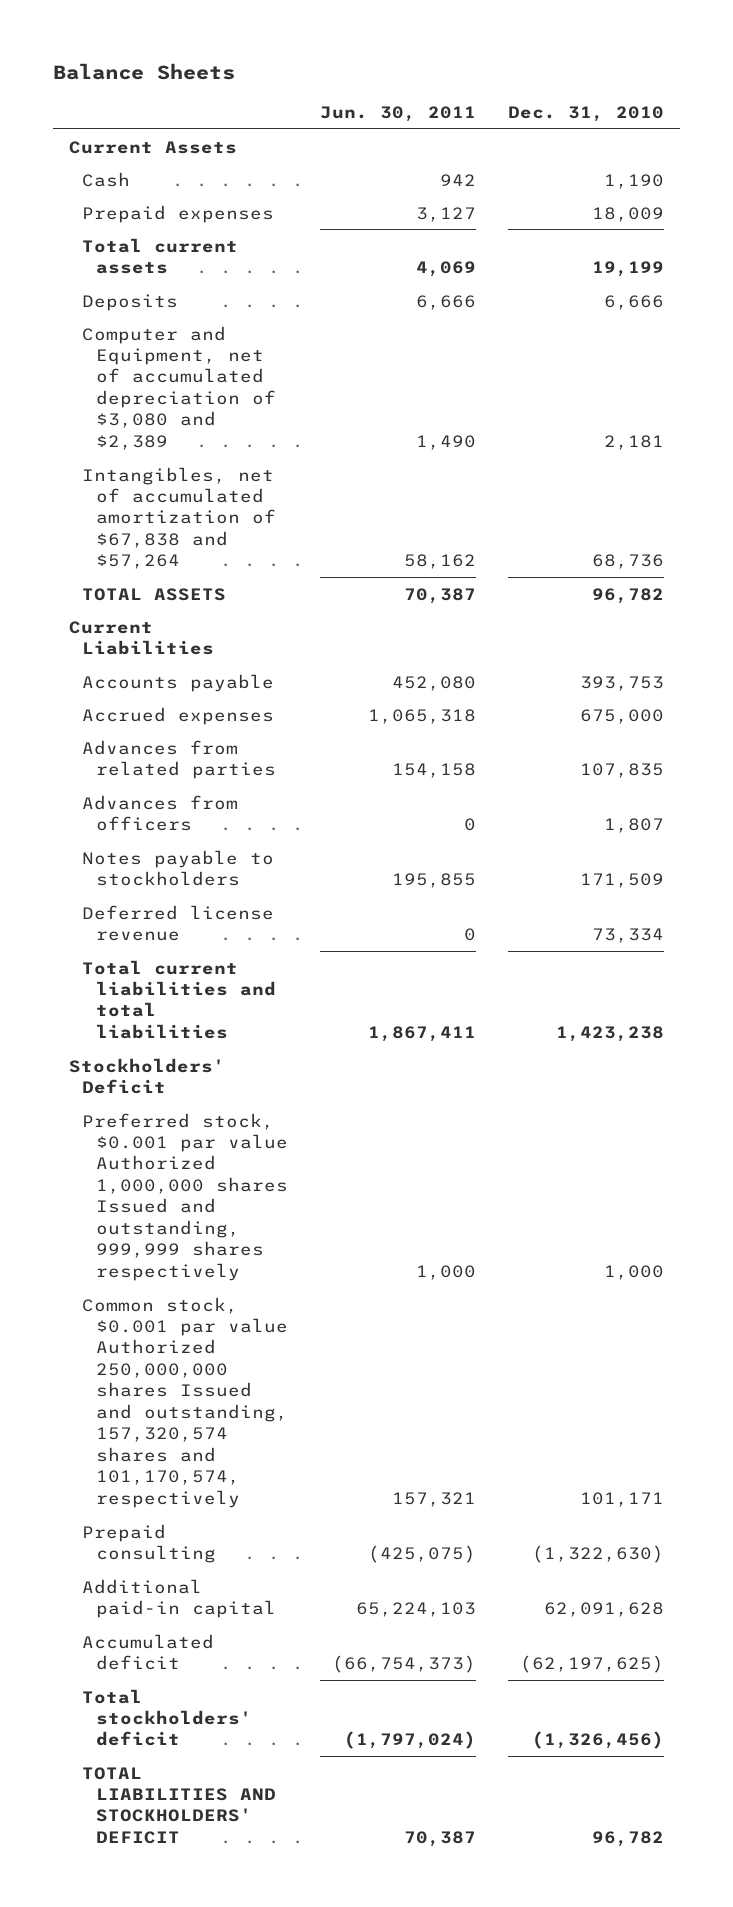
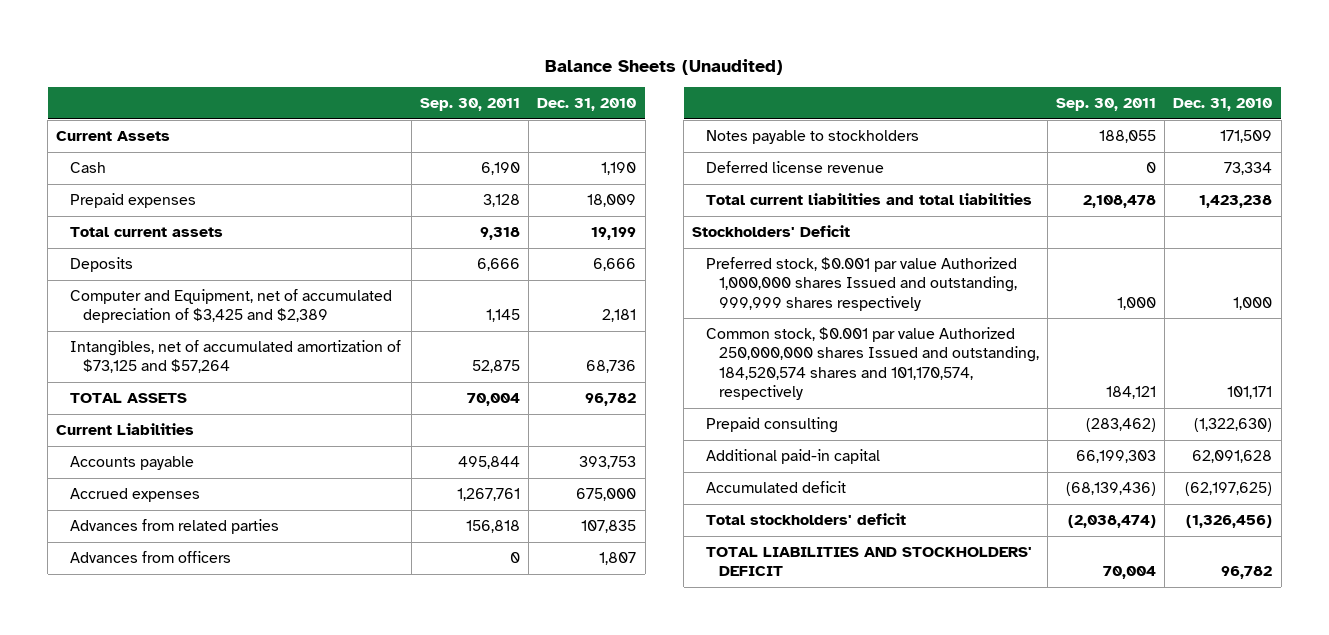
[53,62,236,80] Balance Sheets -> [545,58,784,75] Balance Sheets (Unaudited)
[319,105,476,122] Jun. 30, 2011 -> none
none -> [420,98,521,112] Sep. 30, 2011
[82,325,276,450] Computer and Equipment, net of accumulated depreciation of $3,080 and $2,389 -> [69,289,392,324] Computer and Equipment, net of accumulated depreciation of $3,425 and $2,389
[82,466,276,570] Intangibles, net of accumulated amortization of $67,838 and $57,264 -> [69,340,401,374] Intangibles, net of accumulated amortization of $73,125 and $57,264
[82,1296,288,1508] Common stock, $0.001 par value Authorized 250,000,000 shares Issued and outstanding, 157,320,574 shares and 101,170,574, respectively -> [705,327,1039,401] Common stock, $0.001 par value Authorized 250,000,000 shares Issued and outstanding, 184,520,574 shares and 101,170,574, respectively

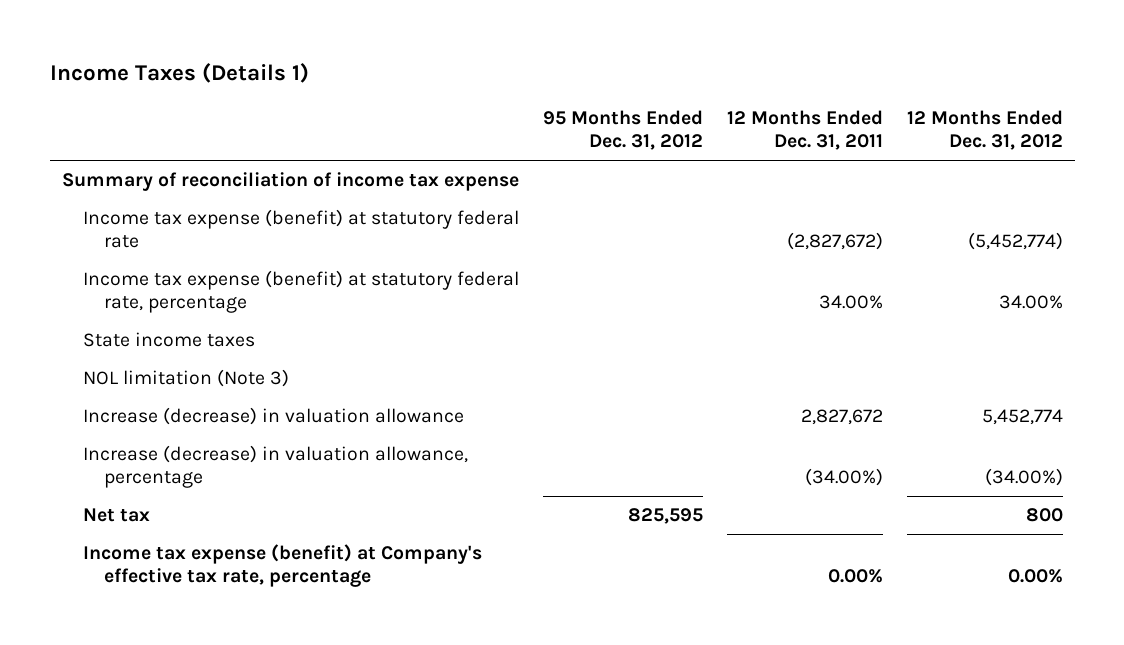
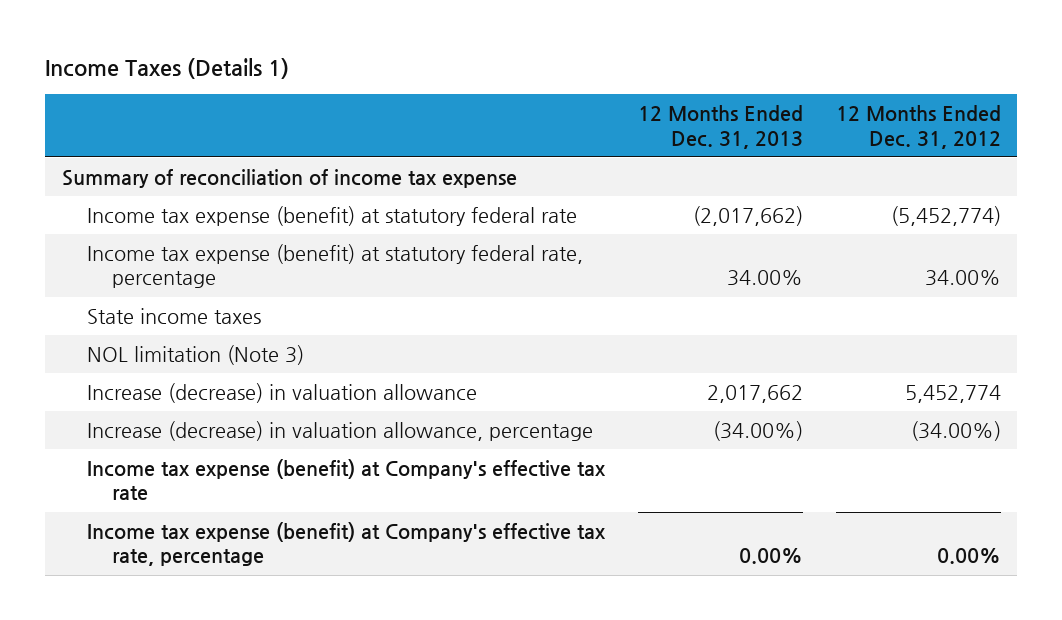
[542,110,703,151] 95 Months Ended Dec. 31, 2012 -> none
[726,110,883,151] 12 Months Ended Dec. 31, 2011 -> none
none -> [637,105,803,149] 12 Months Ended Dec. 31, 2013
[82,507,150,522] Net tax -> none
none -> [86,458,606,501] Income tax expense (benefit) at Company's effective tax rate

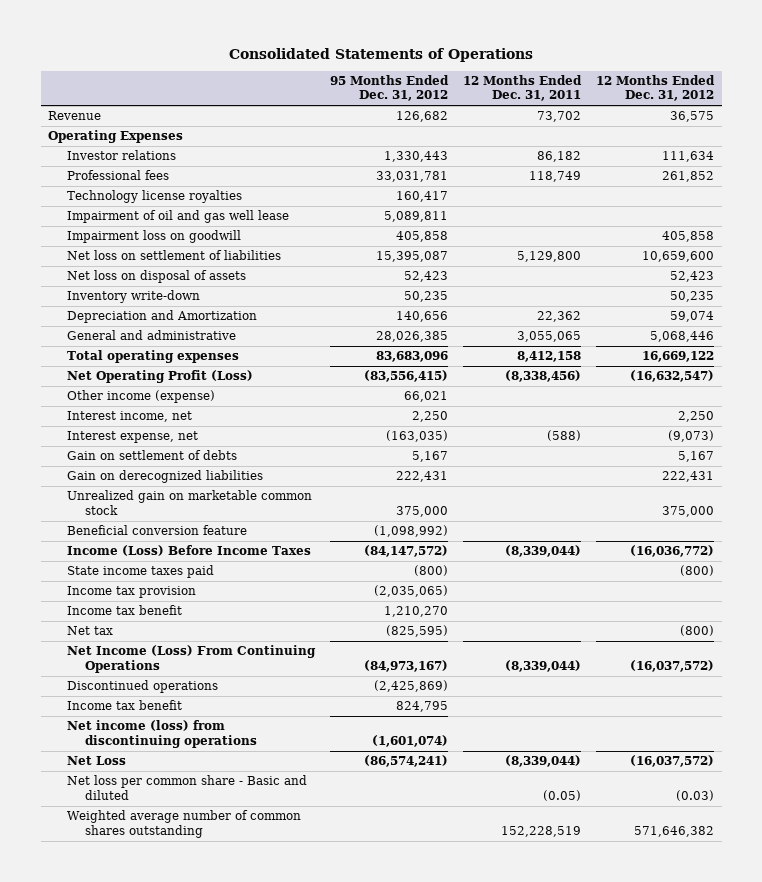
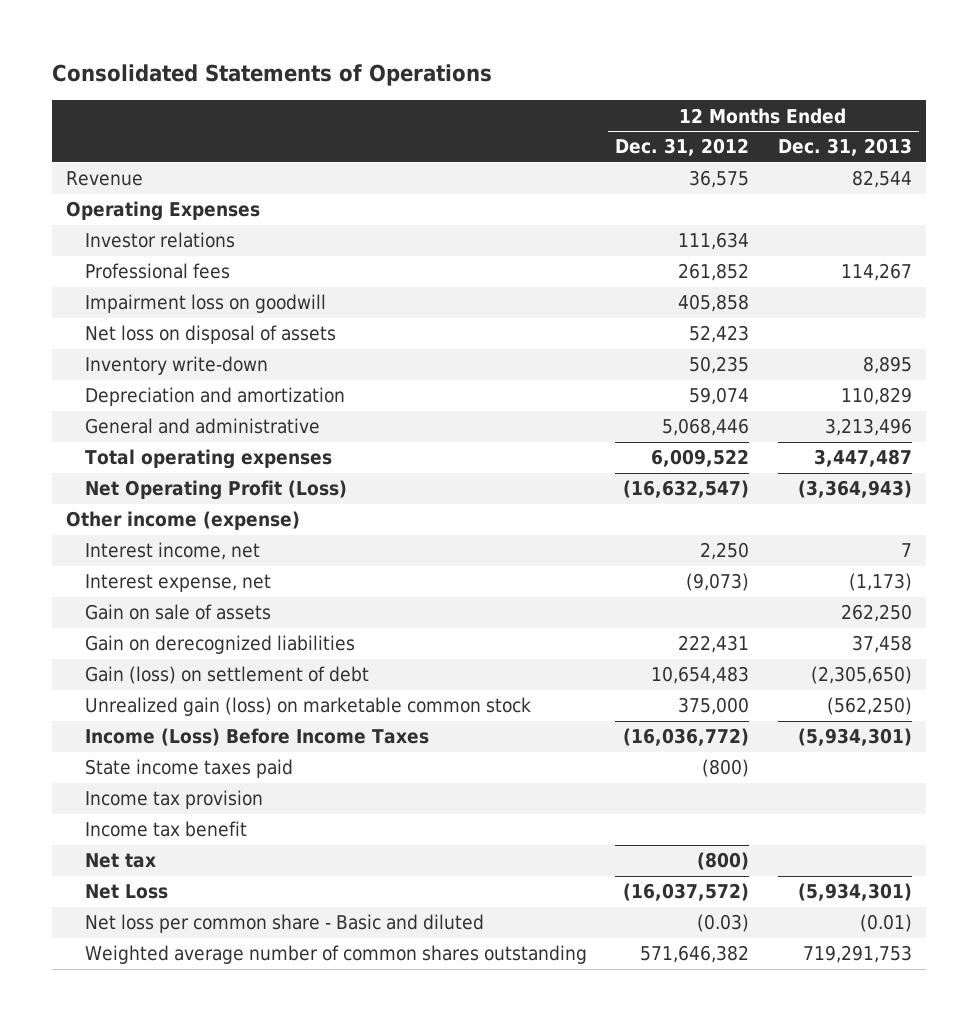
[329,74,449,102] 95 Months Ended Dec. 31, 2012 -> none
[462,74,582,102] 12 Months Ended Dec. 31, 2011 -> none
none -> [777,138,912,157] Dec. 31, 2013
[66,190,242,204] Technology license royalties -> none
[66,210,289,224] Impairment of oil and gas well lease -> none
[66,250,281,261] Net loss on settlement of liabilities -> none
[66,310,257,324] Depreciation and Amortization -> [85,387,346,407] Depreciation and amortization
[642,351,715,363] 16,669,122 -> [651,449,750,468] 6,009,522
[66,450,237,461] Gain on settlement of debts -> none
none -> [85,604,272,621] Gain on sale of assets
[66,525,247,536] Beneficial conversion feature -> none
none -> [85,666,370,685] Gain (loss) on settlement of debt
[66,490,312,515] Unrealized gain on marketable common stock -> [85,697,532,717] Unrealized gain (loss) on marketable common stock
[66,645,316,673] Net Income (Loss) From Continuing Operations -> none
[66,680,218,694] Discontinued operations -> none
[66,700,182,711] Income tax benefit -> none
[66,720,257,748] Net income (loss) from discontinuing operations -> none

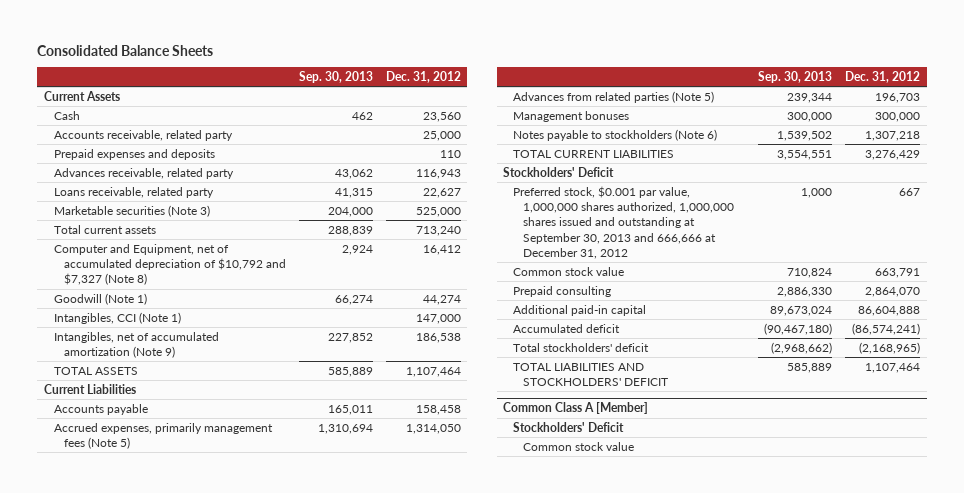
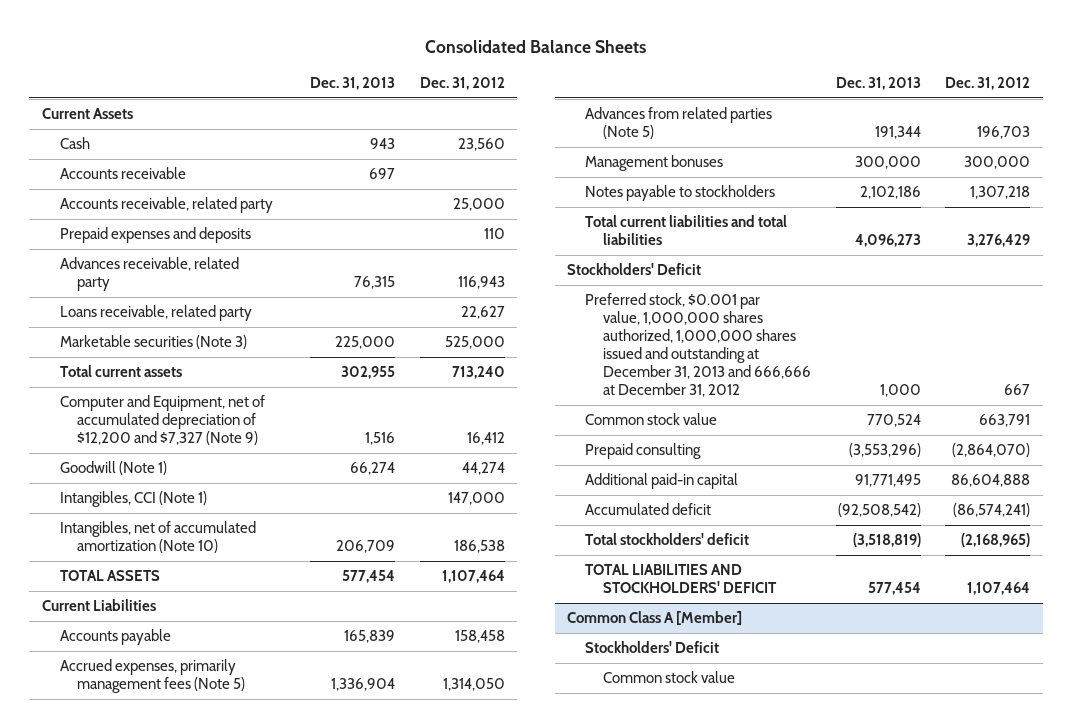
[298,71,373,84] Sep. 30, 2013 -> none
none -> [310,77,396,91] Dec. 31, 2013
none -> [59,167,186,180] Accounts receivable
[53,243,286,286] Computer and Equipment, net of accumulated depreciation of $10,792 and $7,327 (Note 8) -> [59,395,265,446] Computer and Equipment, net of accumulated depreciation of $12,200 and $7,327 (Note 9)
[53,331,219,359] Intangibles, net of accumulated amortization (Note 9) -> [59,521,256,554] Intangibles, net of accumulated amortization (Note 10)
[513,128,718,141] Notes payable to stockholders (Note 6) -> [585,185,776,202] Notes payable to stockholders
[513,149,675,158] TOTAL CURRENT LIABILITIES -> [585,215,788,246] Total current liabilities and total liabilities
[513,185,735,259] Preferred stock, $0.001 par value, 1,000,000 shares authorized, 1,000,000 shares issued and outstanding at September 30, 2013 and 666,666 at December 31, 2012 -> [585,293,811,398] Preferred stock, $0.001 par value, 1,000,000 shares authorized, 1,000,000 shares issued and outstanding at December 31, 2013 and 666,666 at December 31, 2012
[865,286,921,297] 2,864,070 -> [952,443,1031,458] (2,864,070)

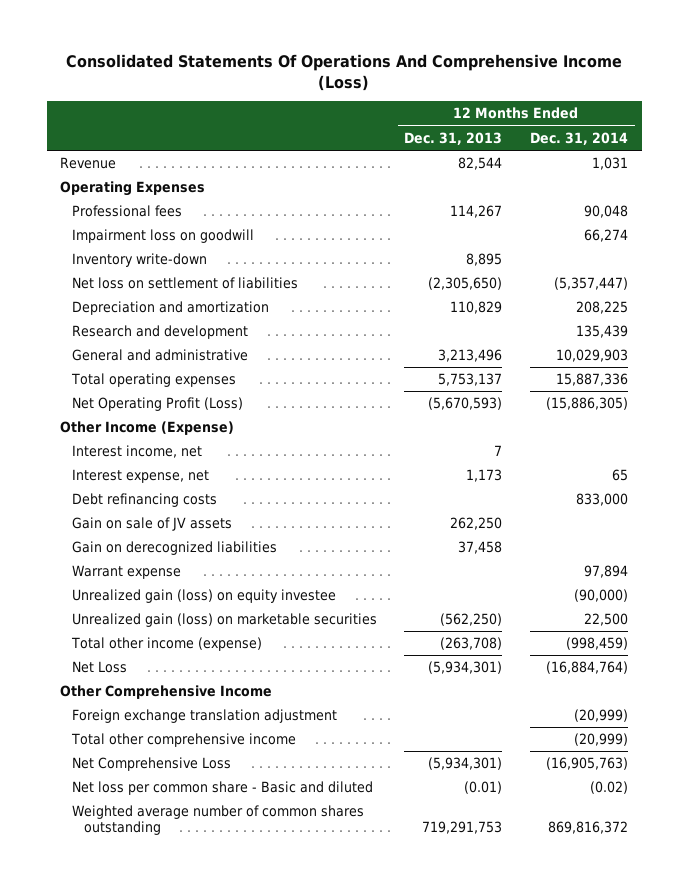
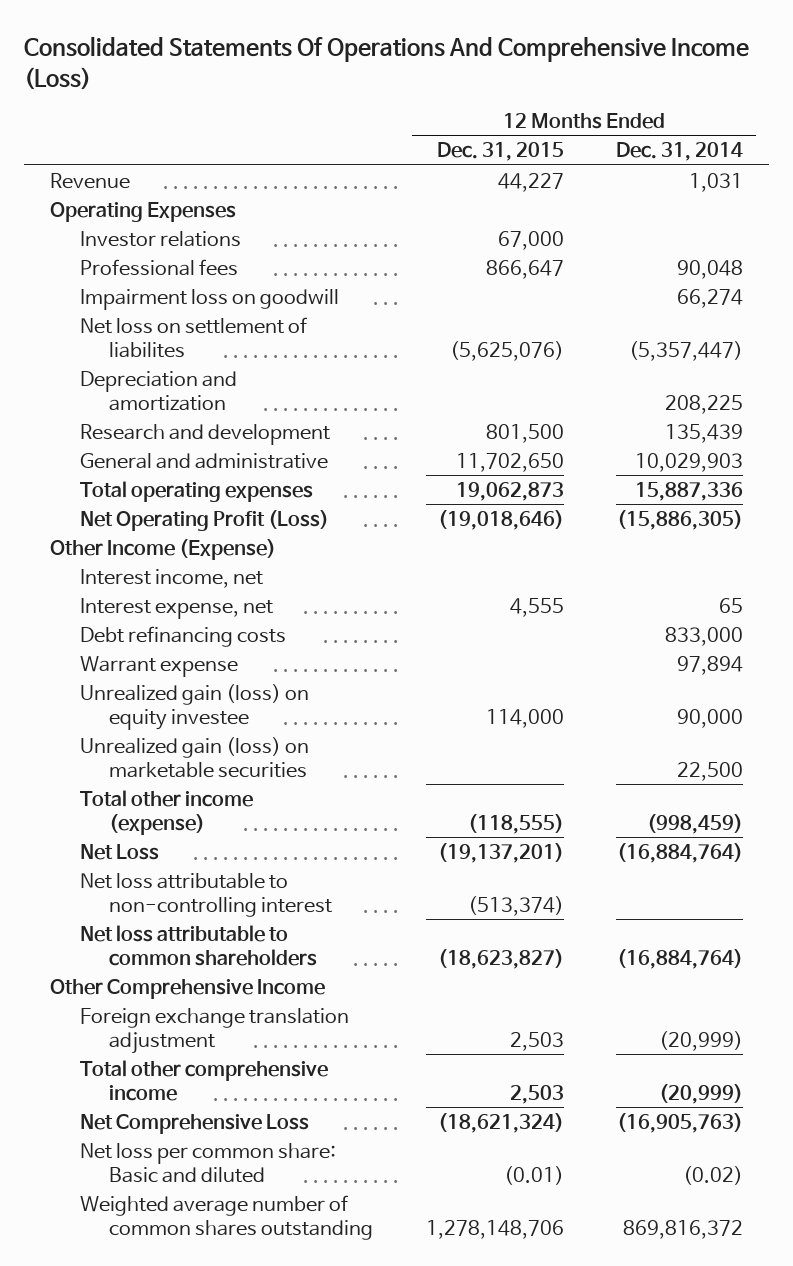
[404,131,503,145] Dec. 31, 2013 -> none
none -> [436,142,564,162] Dec. 31, 2015
none -> [79,230,241,247] Investor relations
[72,253,208,268] Inventory write-down -> none
[72,277,299,290] Net loss on settlement of liabilities -> [79,316,307,358] Net loss on settlement of liabilites
[72,517,233,532] Gain on sale of JV assets -> none
[72,541,278,556] Gain on derecognized liabilities -> none
[573,589,628,603] (90,000) -> [677,708,744,728] 90,000
none -> [79,872,333,917] Net loss attributable to non-controlling interest
none -> [79,924,318,966] Net loss attributable to common shareholders
[72,781,374,796] Net loss per common share - Basic and diluted -> [79,1142,336,1183] Net loss per common share: Basic and diluted

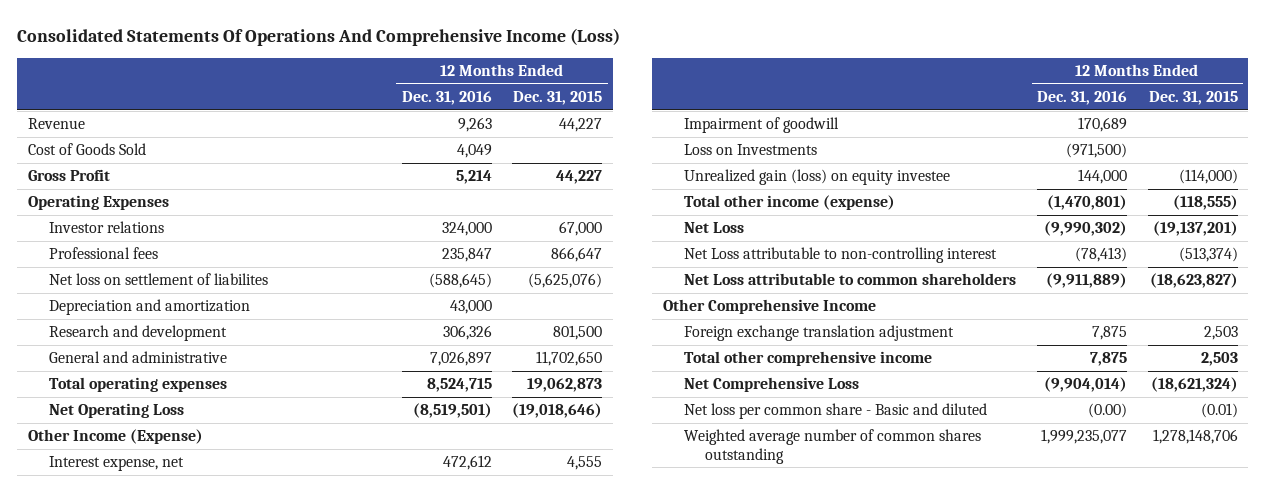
[616,142,744,162] Dec. 31, 2014 -> none
none -> [401,90,492,105] Dec. 31, 2016
none -> [27,143,146,156] Cost of Goods Sold
none -> [27,169,110,182] Gross Profit
[79,288,339,310] Impairment loss on goodwill -> none
[79,509,329,531] Net Operating Profit (Loss) -> [48,403,184,419] Net Operating Loss
[79,568,263,588] Interest income, net -> none
[79,625,286,647] Debt refinancing costs -> none
[79,655,238,677] Warrant expense -> none
[79,736,309,778] Unrealized gain (loss) on marketable securities -> none
none -> [684,117,840,134] Impairment of goodwill
none -> [684,144,818,156] Loss on Investments
[485,708,564,728] 114,000 -> [1178,169,1238,185] (114,000)
[79,872,333,917] Net loss attributable to non-controlling interest -> [684,247,998,264] Net Loss attributable to non-controlling interest
[79,924,318,966] Net loss attributable to common shareholders -> [684,273,1017,286] Net Loss attributable to common shareholders
[79,1142,336,1183] Net loss per common share: Basic and diluted -> [684,403,988,420] Net loss per common share - Basic and diluted

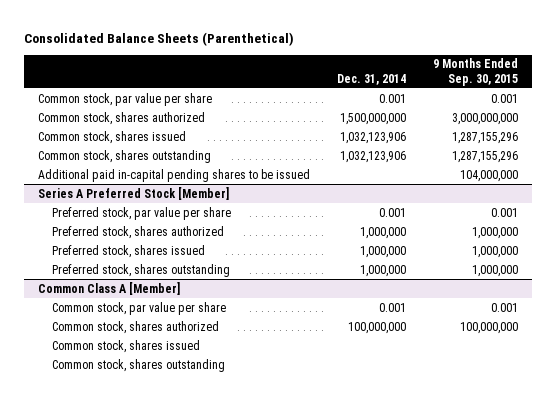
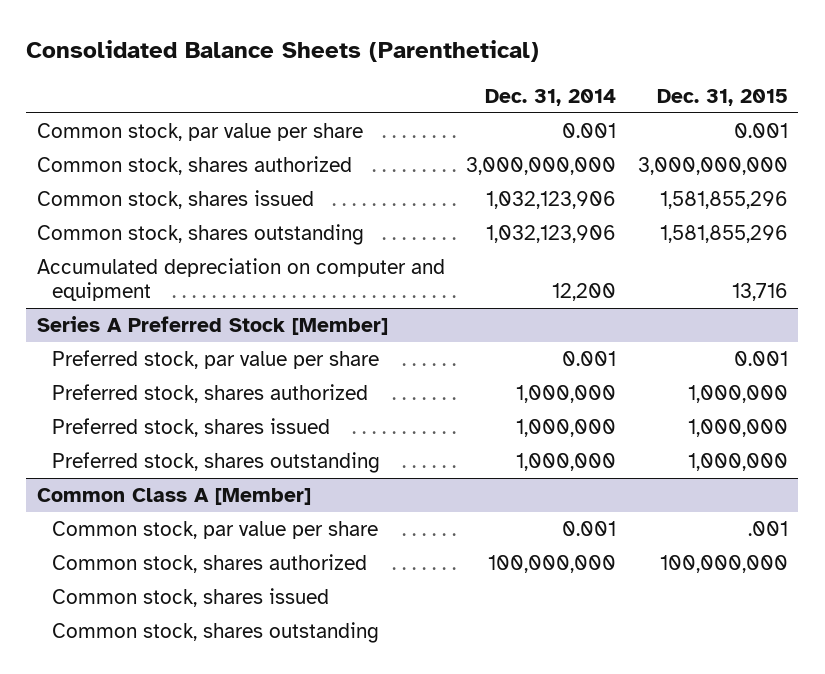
[433,58,519,86] 9 Months Ended Sep. 30, 2015 -> none
none -> [656,88,788,106] Dec. 31, 2015
[340,112,407,125] 1,500,000,000 -> [466,156,617,175] 3,000,000,000
[37,168,310,182] Additional paid in-capital pending shares to be issued -> none
none -> [37,257,446,301] Accumulated depreciation on computer and equipment

